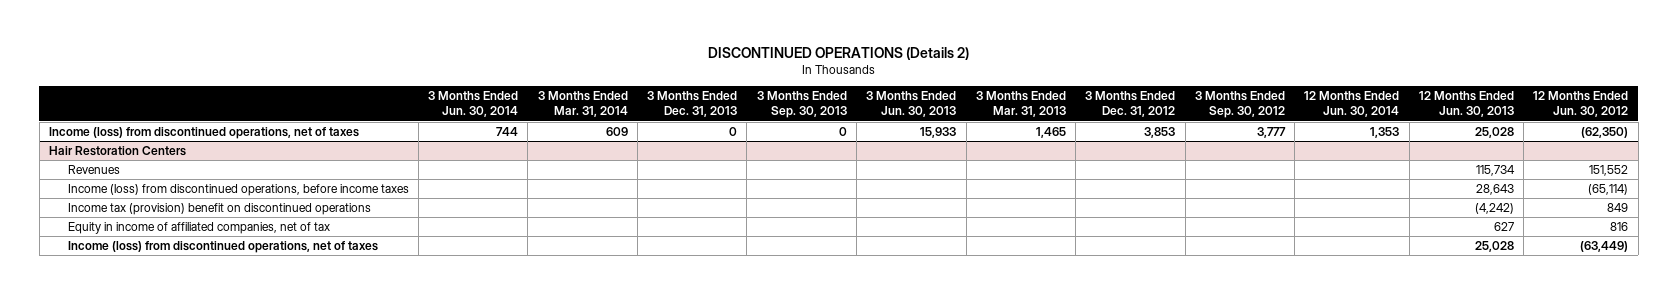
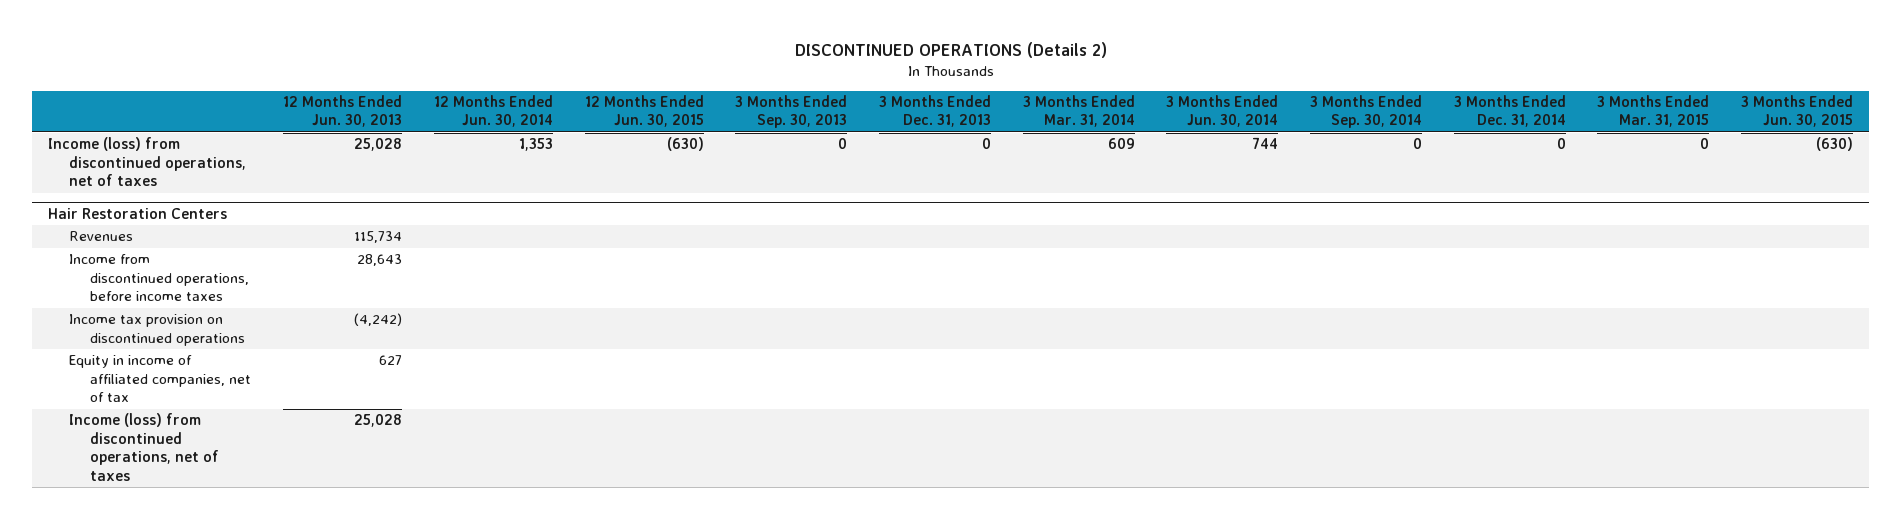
[866,90,957,118] 3 Months Ended Jun. 30, 2013 -> none
[975,90,1066,118] 3 Months Ended Mar. 31, 2013 -> none
[1085,90,1176,118] 3 Months Ended Dec. 31, 2012 -> none
[1194,90,1285,119] 3 Months Ended Sep. 30, 2012 -> none
[1533,90,1629,118] 12 Months Ended Jun. 30, 2012 -> none
none -> [584,95,704,128] 12 Months Ended Jun. 30, 2015
none -> [1310,95,1423,129] 3 Months Ended Sep. 30, 2014
none -> [1453,95,1566,128] 3 Months Ended Dec. 31, 2014
none -> [1597,95,1710,128] 3 Months Ended Mar. 31, 2015
none -> [1741,95,1854,128] 3 Months Ended Jun. 30, 2015
[67,183,409,196] Income (loss) from discontinued operations, before income taxes -> [69,254,250,302] Income from discontinued operations, before income taxes
[67,202,371,215] Income tax (provision) benefit on discontinued operations -> [69,314,246,346] Income tax provision on discontinued operations

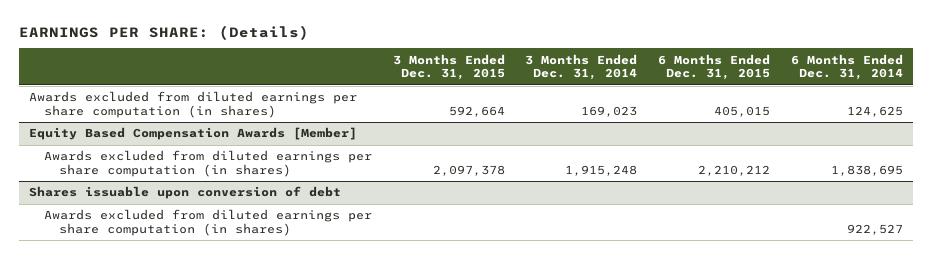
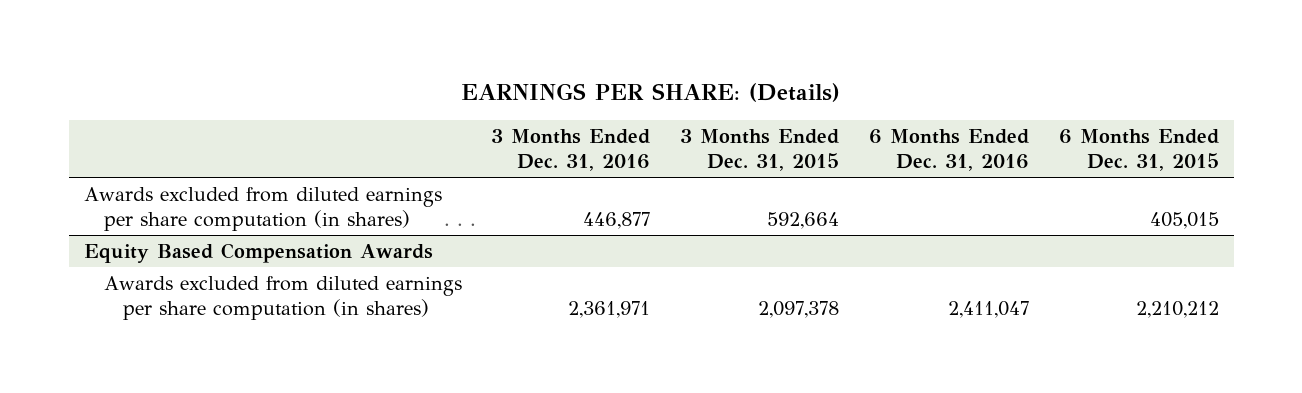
[525,53,638,81] 3 Months Ended Dec. 31, 2014 -> none
[790,53,903,81] 6 Months Ended Dec. 31, 2014 -> none
none -> [491,129,651,172] 3 Months Ended Dec. 31, 2016
none -> [868,129,1029,172] 6 Months Ended Dec. 31, 2016
[29,127,358,141] Equity Based Compensation Awards [Member] -> [83,242,433,263] Equity Based Compensation Awards
[29,186,342,200] Shares issuable upon conversion of debt -> none
[43,209,372,237] Awards excluded from diluted earnings per share computation (in shares) -> none

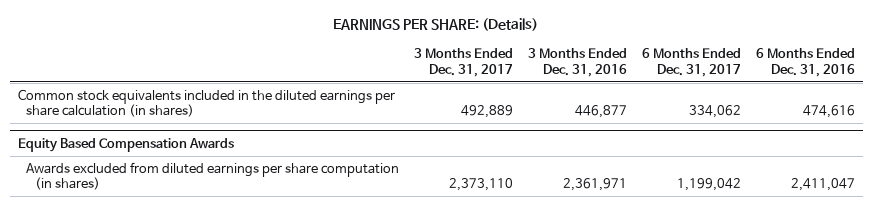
[680,129,840,172] 3 Months Ended Dec. 31, 2015 -> none
[1058,129,1219,172] 6 Months Ended Dec. 31, 2015 -> none
none -> [414,48,514,77] 3 Months Ended Dec. 31, 2017
none -> [642,48,742,77] 6 Months Ended Dec. 31, 2017
[83,186,442,231] Awards excluded from diluted earnings per share computation (in shares) -> none
none -> [17,88,395,118] Common stock equivalents included in the diluted earnings per share calculation (in shares)

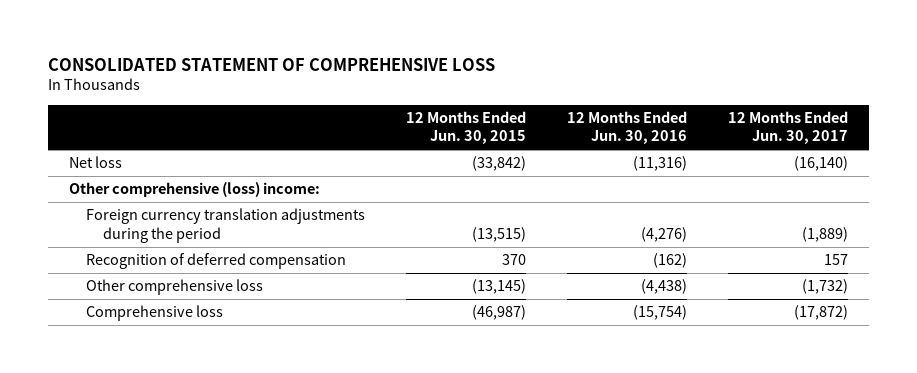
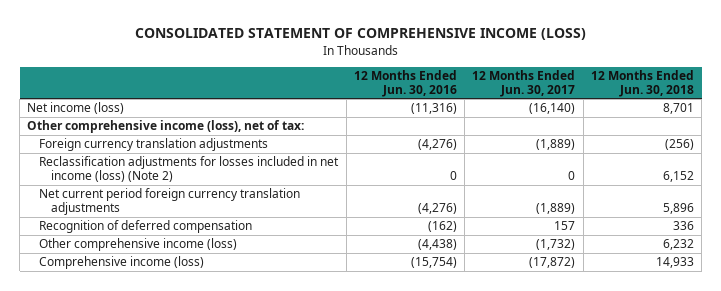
[48,57,496,71] CONSOLIDATED STATEMENT OF COMPREHENSIVE LOSS -> [134,28,586,41] CONSOLIDATED STATEMENT OF COMPREHENSIVE INCOME (LOSS)
[406,110,527,145] 12 Months Ended Jun. 30, 2015 -> none
none -> [591,69,695,97] 12 Months Ended Jun. 30, 2018
[68,156,122,169] Net loss -> [27,102,125,115] Net income (loss)
[68,182,320,198] Other comprehensive (loss) income: -> [27,120,305,134] Other comprehensive income (loss), net of tax:
[85,208,365,243] Foreign currency translation adjustments during the period -> [39,138,269,152] Foreign currency translation adjustments
none -> [39,156,340,183] Reclassification adjustments for losses included in net income (loss) (Note 2)
none -> [39,188,301,216] Net current period foreign currency translation adjustments
[85,279,263,296] Other comprehensive loss -> [39,238,238,252] Other comprehensive income (loss)
[85,305,223,322] Comprehensive loss -> [39,256,205,270] Comprehensive income (loss)

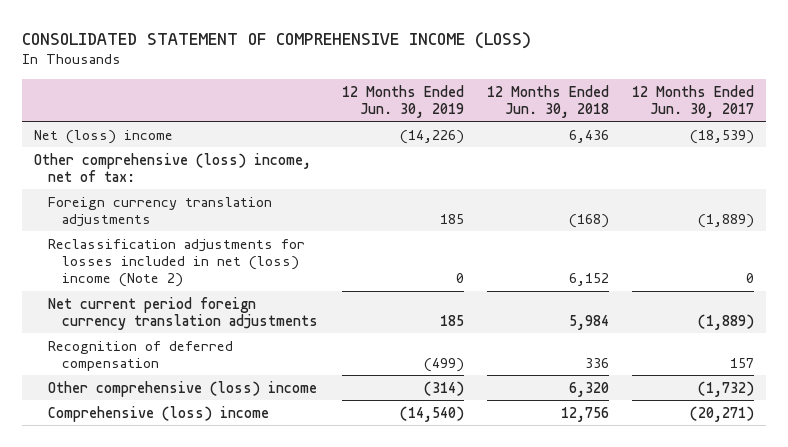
[353,69,457,97] 12 Months Ended Jun. 30, 2016 -> none
none -> [341,84,464,118] 12 Months Ended Jun. 30, 2019
[27,102,125,115] Net income (loss) -> [33,129,173,144] Net (loss) income
[529,103,576,115] (16,140) -> [690,129,755,144] (18,539)
[663,103,695,115] 8,701 -> [568,129,609,143] 6,436
[27,120,305,134] Other comprehensive income (loss), net of tax: -> [33,152,311,182] Other comprehensive (loss) income, net of tax:
[665,139,695,151] (256) -> [568,213,609,228] (168)
[39,156,340,183] Reclassification adjustments for losses included in net income (loss) (Note 2) -> [47,238,305,288] Reclassification adjustments for losses included in net (loss) income (Note 2)
[663,203,695,215] 5,896 -> [568,314,609,330] 5,984
[39,238,238,252] Other comprehensive income (loss) -> [47,380,317,397] Other comprehensive (loss) income
[663,239,695,251] 6,232 -> [568,381,609,397] 6,320
[39,256,205,270] Comprehensive income (loss) -> [47,405,269,422] Comprehensive (loss) income
[529,257,576,269] (17,872) -> [690,405,755,422] (20,271)
[656,257,695,269] 14,933 -> [560,406,609,422] 12,756

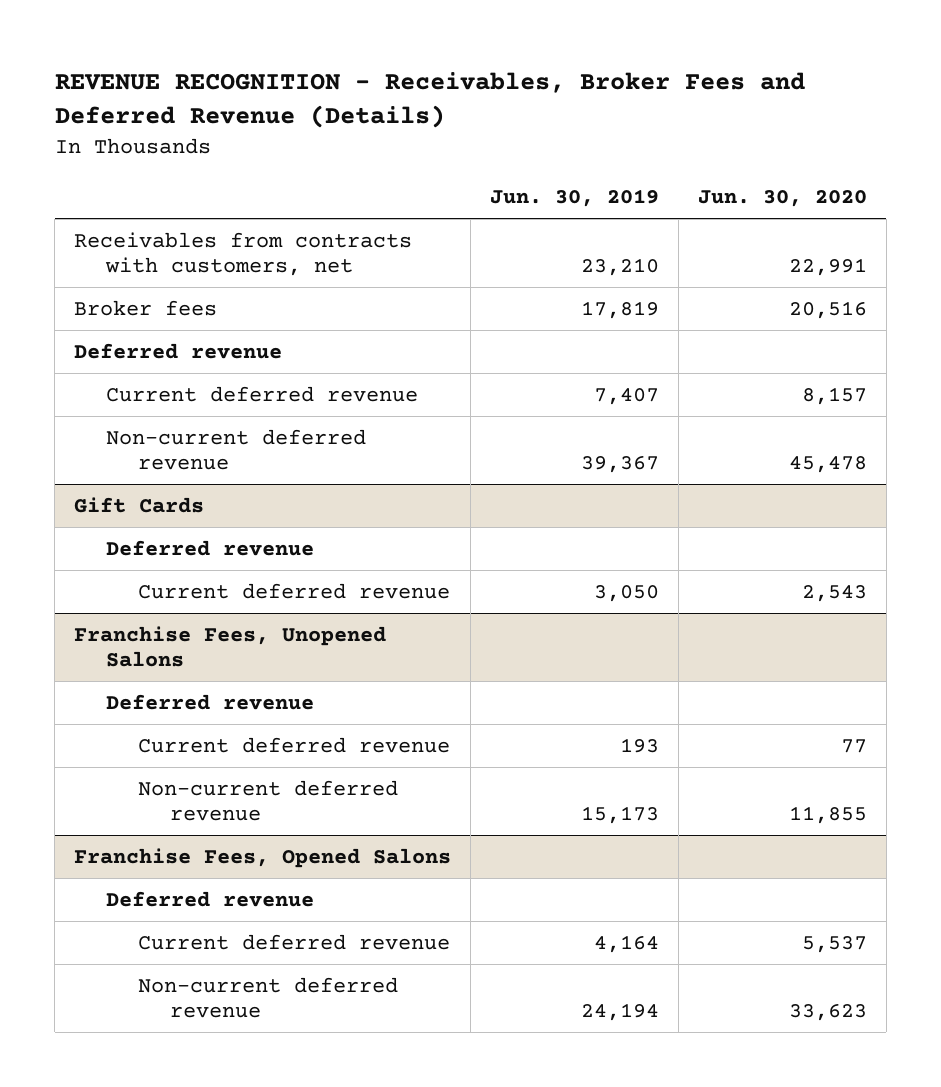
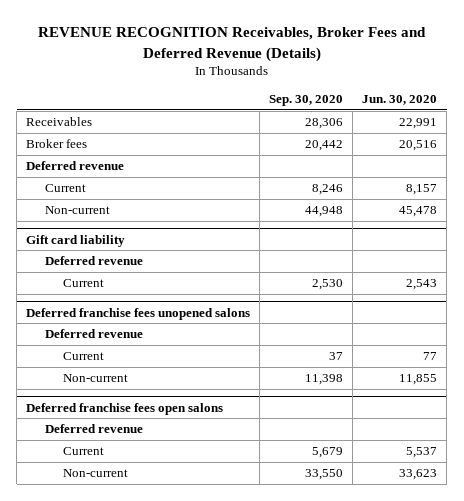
[54,71,805,129] REVENUE RECOGNITION - Receivables, Broker Fees and Deferred Revenue (Details) -> [37,27,426,62] REVENUE RECOGNITION Receivables, Broker Fees and Deferred Revenue (Details)
[489,189,659,208] Jun. 30, 2019 -> none
none -> [269,95,344,107] Sep. 30, 2020
[73,231,412,277] Receivables from contracts with customers, net -> [26,117,93,127] Receivables
[106,385,419,402] Current deferred revenue -> [44,184,86,193] Current
[106,428,367,471] Non-current deferred revenue -> [44,206,110,215] Non-current
[73,496,204,513] Gift Cards -> [26,234,126,247] Gift card liability
[138,582,451,599] Current deferred revenue -> [63,279,105,288] Current
[73,625,386,668] Franchise Fees, Unopened Salons -> [26,307,251,320] Deferred franchise fees unopened salons
[138,736,451,753] Current deferred revenue -> [63,352,105,361] Current
[138,779,399,822] Non-current deferred revenue -> [63,374,129,383] Non-current
[73,847,451,868] Franchise Fees, Opened Salons -> [26,402,224,415] Deferred franchise fees open salons
[138,933,451,950] Current deferred revenue -> [63,447,105,456] Current
[138,976,399,1019] Non-current deferred revenue -> [63,469,129,478] Non-current

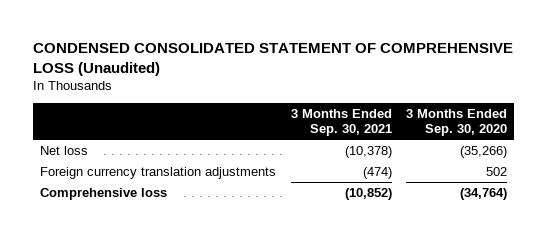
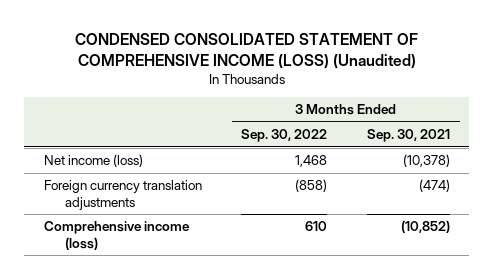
[33,43,514,77] CONDENSED CONSOLIDATED STATEMENT OF COMPREHENSIVE LOSS (Unaudited) -> [74,32,418,69] CONDENSED CONSOLIDATED STATEMENT OF COMPREHENSIVE INCOME (LOSS) (Unaudited)
[405,109,507,137] 3 Months Ended Sep. 30, 2020 -> none
none -> [241,129,328,143] Sep. 30, 2022
[40,145,89,155] Net loss -> [44,154,144,168] Net income (loss)
[40,187,168,200] Comprehensive loss -> [44,221,191,250] Comprehensive income (loss)

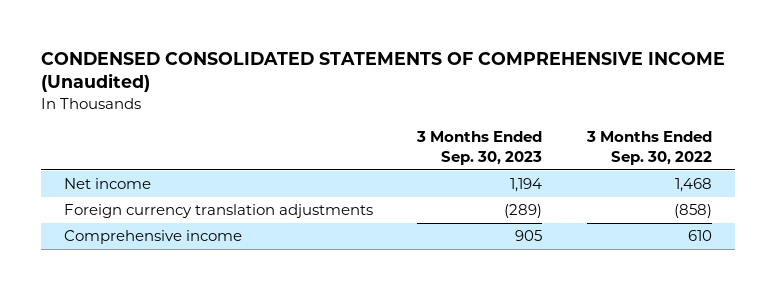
[74,32,418,69] CONDENSED CONSOLIDATED STATEMENT OF COMPREHENSIVE INCOME (LOSS) (Unaudited) -> [41,51,726,93] CONDENSED CONSOLIDATED STATEMENTS OF COMPREHENSIVE INCOME (Unaudited)
[366,129,450,143] Sep. 30, 2021 -> none
none -> [416,131,543,165] 3 Months Ended Sep. 30, 2023
[44,154,144,168] Net income (loss) -> [63,178,151,190] Net income
[44,221,191,250] Comprehensive income (loss) -> [63,230,242,245] Comprehensive income

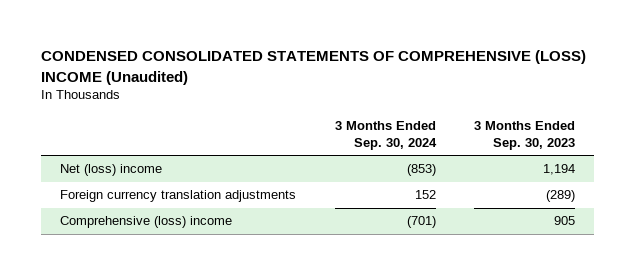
[41,51,726,93] CONDENSED CONSOLIDATED STATEMENTS OF COMPREHENSIVE INCOME (Unaudited) -> [40,50,586,85] CONDENSED CONSOLIDATED STATEMENTS OF COMPREHENSIVE (LOSS) INCOME (Unaudited)
[586,131,713,165] 3 Months Ended Sep. 30, 2022 -> none
none -> [334,120,437,150] 3 Months Ended Sep. 30, 2024
[63,178,151,190] Net income -> [59,164,162,177] Net (loss) income
[63,230,242,245] Comprehensive income -> [59,216,232,229] Comprehensive (loss) income

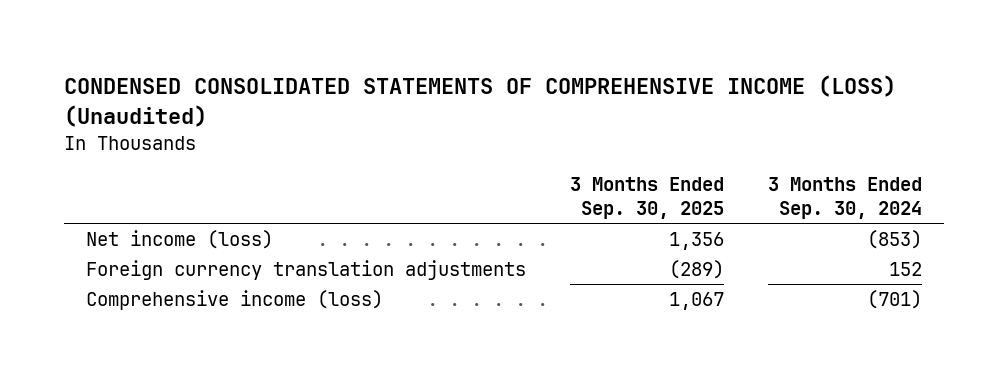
[40,50,586,85] CONDENSED CONSOLIDATED STATEMENTS OF COMPREHENSIVE (LOSS) INCOME (Unaudited) -> [64,74,897,127] CONDENSED CONSOLIDATED STATEMENTS OF COMPREHENSIVE INCOME (LOSS) (Unaudited)
[474,120,576,150] 3 Months Ended Sep. 30, 2023 -> none
none -> [570,176,725,220] 3 Months Ended Sep. 30, 2025
[59,164,162,177] Net (loss) income -> [86,229,274,249] Net income (loss)
[59,216,232,229] Comprehensive (loss) income -> [86,289,384,310] Comprehensive income (loss)

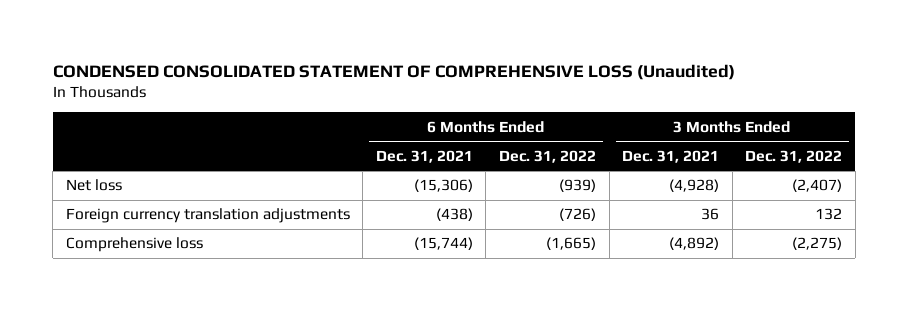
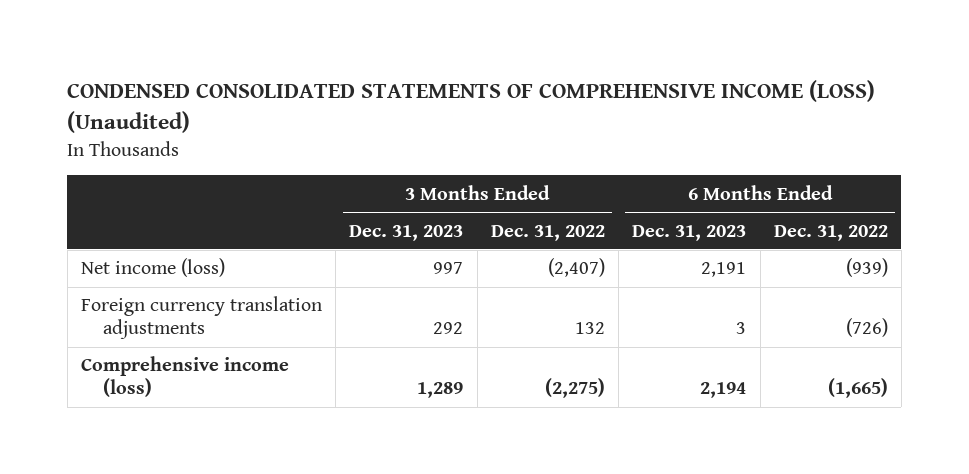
[52,63,735,80] CONDENSED CONSOLIDATED STATEMENT OF COMPREHENSIVE LOSS (Unaudited) -> [67,80,876,133] CONDENSED CONSOLIDATED STATEMENTS OF COMPREHENSIVE INCOME (LOSS) (Unaudited)
[375,149,473,163] Dec. 31, 2021 -> none
[622,149,720,163] Dec. 31, 2021 -> none
none -> [349,224,464,241] Dec. 31, 2023
none -> [632,224,747,241] Dec. 31, 2023
[65,179,122,192] Net loss -> [80,258,225,278] Net income (loss)
[65,237,203,253] Comprehensive loss -> [80,356,289,398] Comprehensive income (loss)

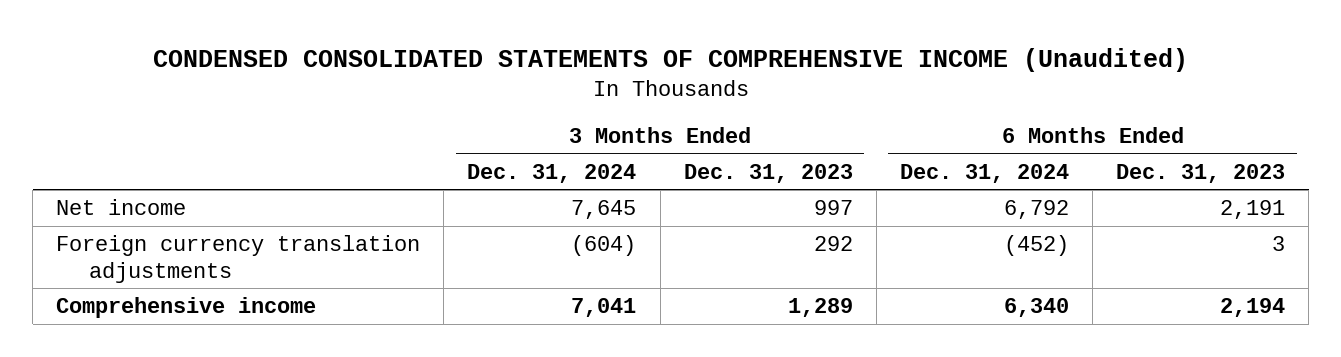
[67,80,876,133] CONDENSED CONSOLIDATED STATEMENTS OF COMPREHENSIVE INCOME (LOSS) (Unaudited) -> [152,47,1188,72] CONDENSED CONSOLIDATED STATEMENTS OF COMPREHENSIVE INCOME (Unaudited)
[490,224,605,241] Dec. 31, 2022 -> none
[773,224,888,241] Dec. 31, 2022 -> none
none -> [467,163,637,183] Dec. 31, 2024
none -> [899,163,1069,183] Dec. 31, 2024
[80,258,225,278] Net income (loss) -> [56,199,187,216] Net income
[80,356,289,398] Comprehensive income (loss) -> [56,297,317,319] Comprehensive income

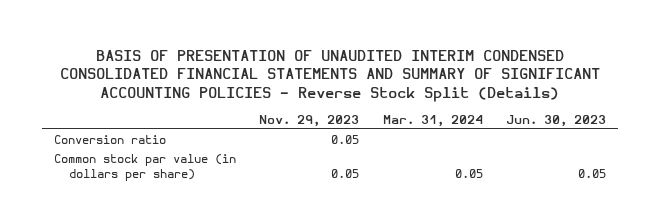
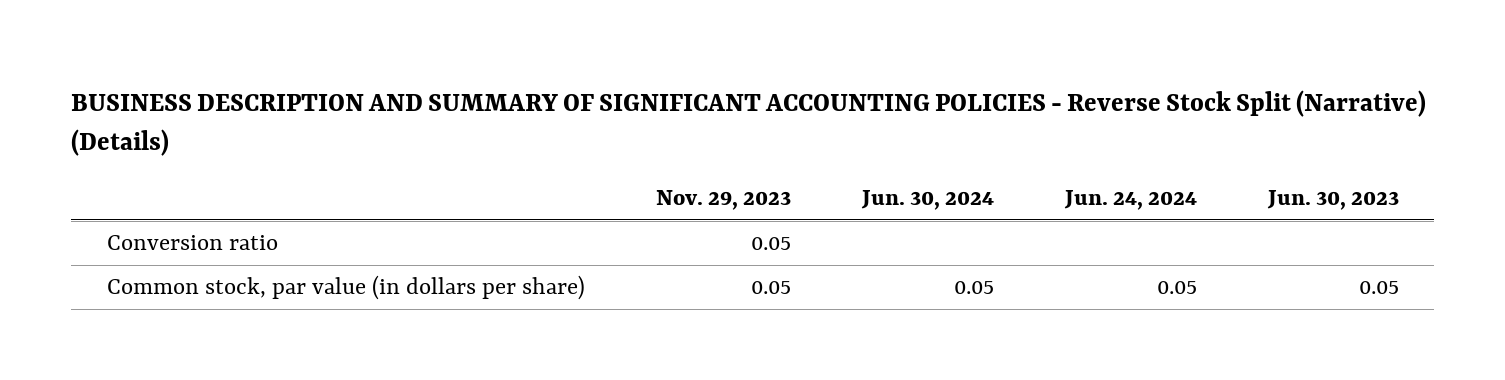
[59,49,600,103] BASIS OF PRESENTATION OF UNAUDITED INTERIM CONDENSED CONSOLIDATED FINANCIAL STATEMENTS AND SUMMARY OF SIGNIFICANT ACCOUNTING POLICIES - Reverse Stock Split (Details) -> [71,89,1427,156] BUSINESS DESCRIPTION AND SUMMARY OF SIGNIFICANT ACCOUNTING POLICIES - Reverse Stock Split (Narrative) (Details)
[382,115,483,128] Mar. 31, 2024 -> none
none -> [860,189,994,210] Jun. 30, 2024
none -> [1063,189,1197,210] Jun. 24, 2024
[53,153,236,181] Common stock par value (in dollars per share) -> [106,275,585,301] Common stock, par value (in dollars per share)

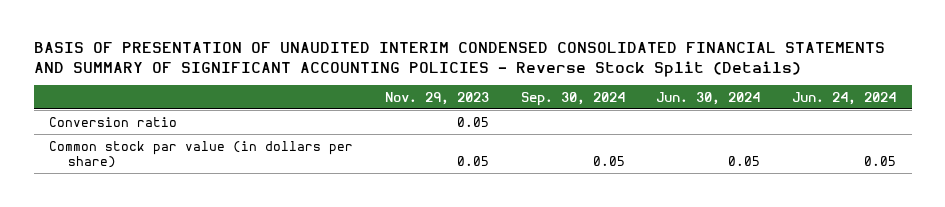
[71,89,1427,156] BUSINESS DESCRIPTION AND SUMMARY OF SIGNIFICANT ACCOUNTING POLICIES - Reverse Stock Split (Narrative) (Details) -> [33,42,885,77] BASIS OF PRESENTATION OF UNAUDITED INTERIM CONDENSED CONSOLIDATED FINANCIAL STATEMENTS AND SUMMARY OF SIGNIFICANT ACCOUNTING POLICIES - Reverse Stock Split (Details)
[1266,189,1399,210] Jun. 30, 2023 -> none
none -> [520,91,625,106] Sep. 30, 2024
[106,275,585,301] Common stock, par value (in dollars per share) -> [49,140,354,168] Common stock par value (in dollars per share)

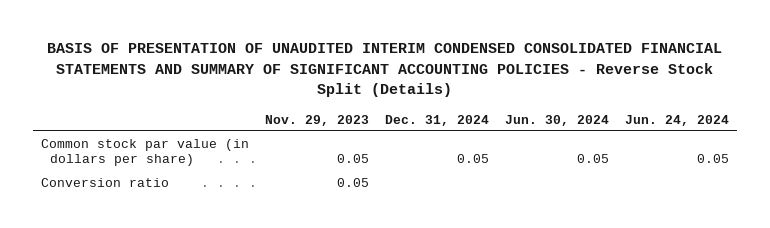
[520,91,625,106] Sep. 30, 2024 -> none
none -> [385,114,490,126] Dec. 31, 2024
[49,116,178,127] Conversion ratio -> [40,178,169,188] Conversion ratio

